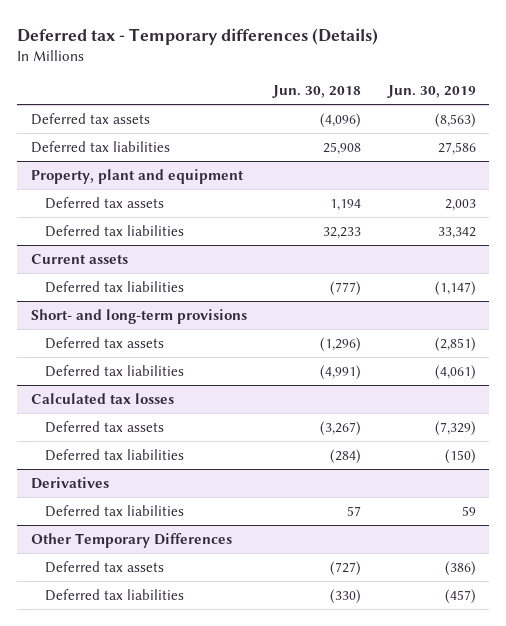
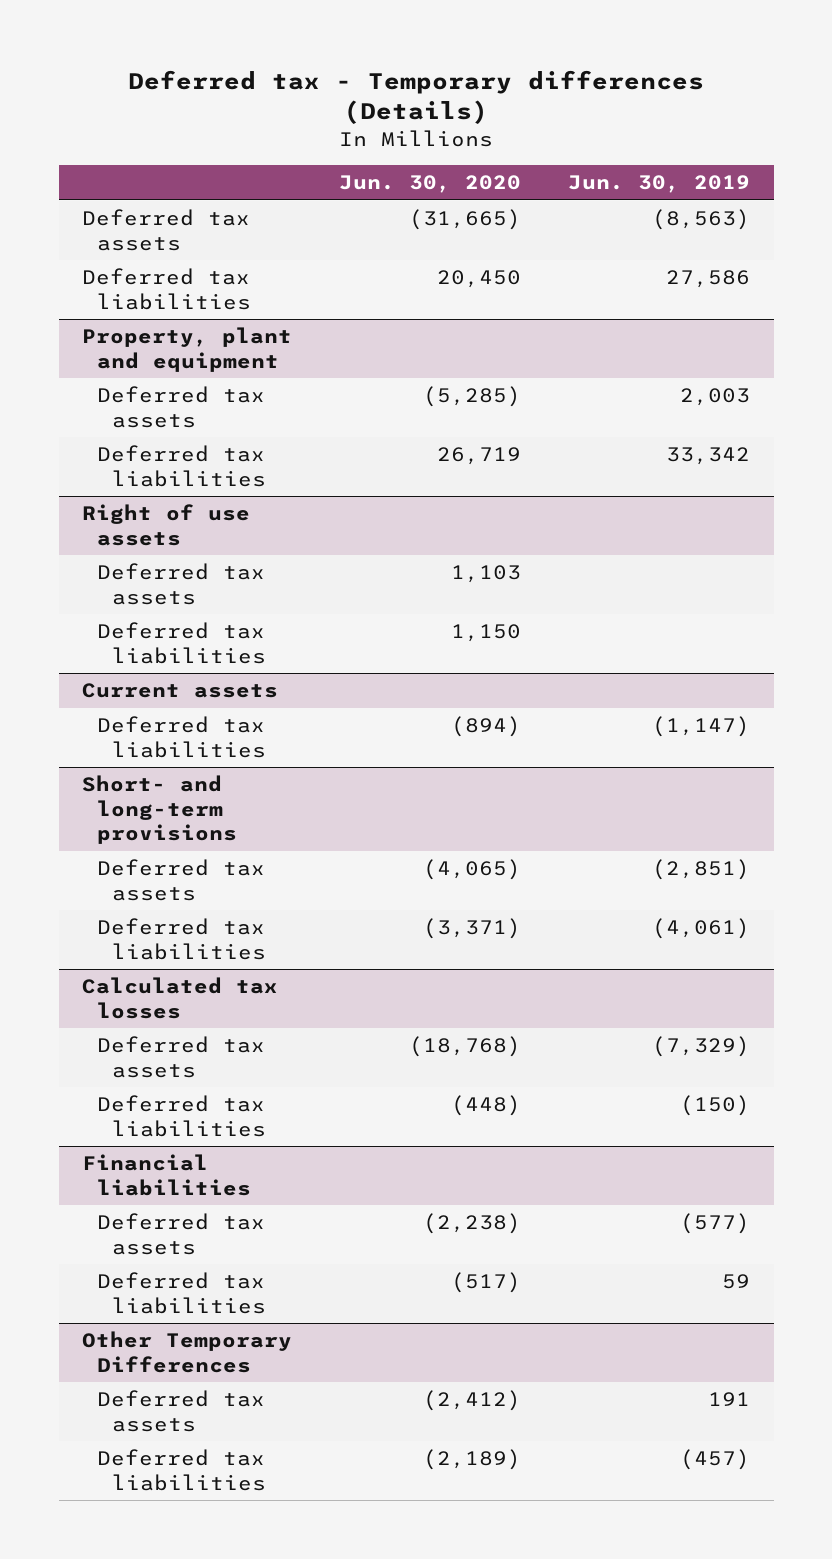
[272,84,362,98] Jun. 30, 2018 -> none
none -> [339,175,522,194] Jun. 30, 2020
none -> [82,504,251,546] Right of use assets
none -> [97,563,266,605] Deferred tax assets
none -> [97,622,267,664] Deferred tax liabilities
[30,476,109,489] Derivatives -> none
none -> [82,1154,252,1196] Financial liabilities
none -> [97,1213,266,1255] Deferred tax assets
[444,560,476,576] (386) -> [708,1392,751,1407] 191

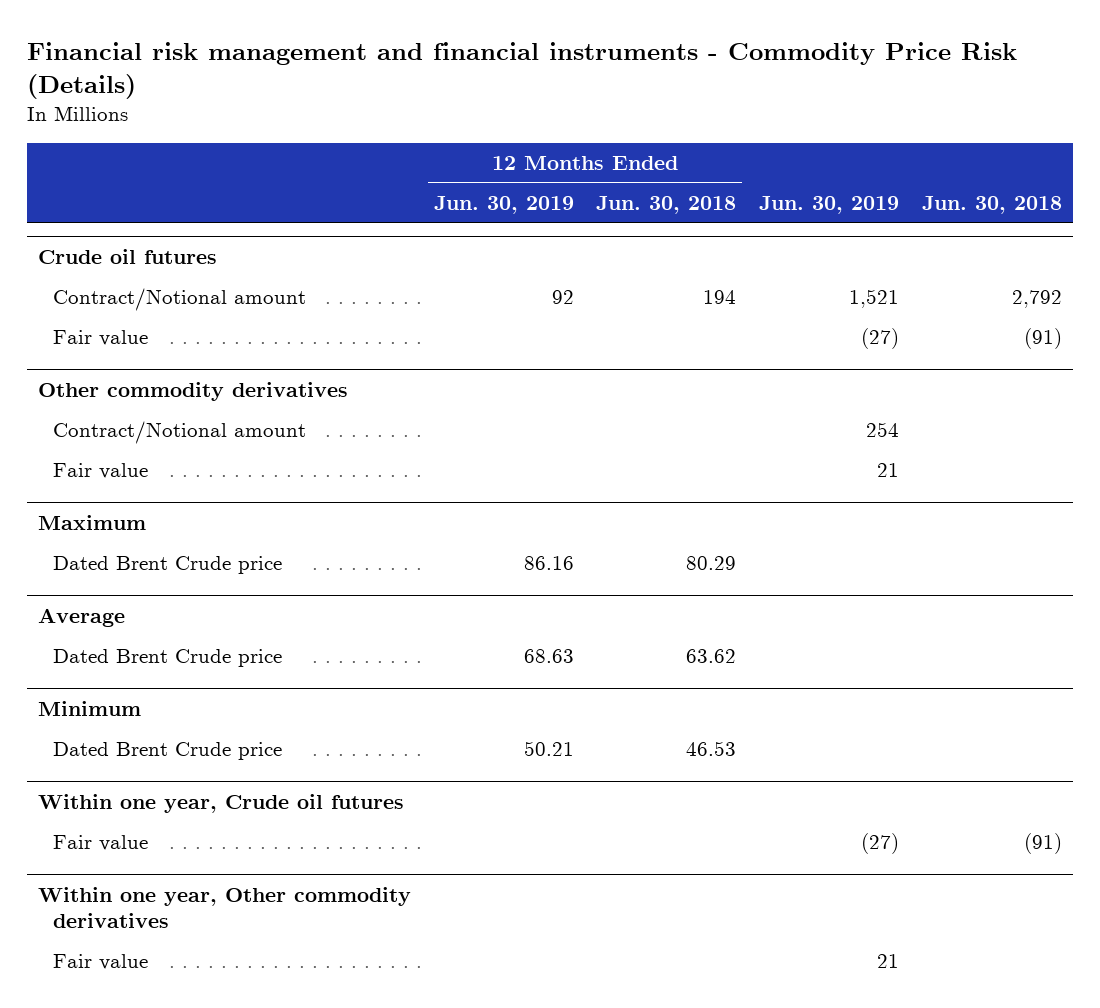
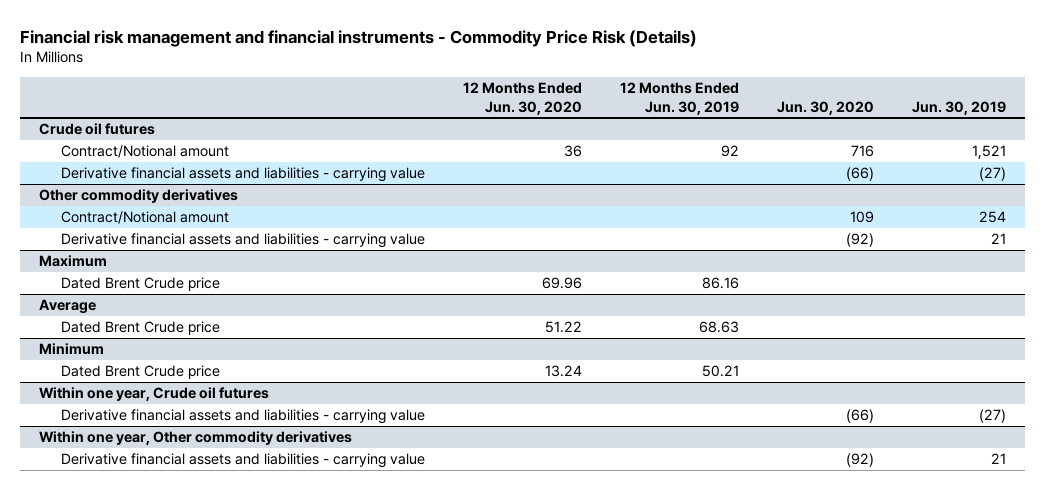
[596,196,737,215] Jun. 30, 2018 -> none
[921,196,1062,215] Jun. 30, 2018 -> none
none -> [462,82,582,115] 12 Months Ended Jun. 30, 2020
none -> [776,100,874,115] Jun. 30, 2020
[53,330,149,347] Fair value -> [60,167,425,183] Derivative financial assets and liabilities - carrying value
[53,463,149,480] Fair value -> [60,233,425,249] Derivative financial assets and liabilities - carrying value
[53,835,149,852] Fair value -> [60,409,425,425] Derivative financial assets and liabilities - carrying value
[53,954,149,971] Fair value -> [60,453,425,469] Derivative financial assets and liabilities - carrying value

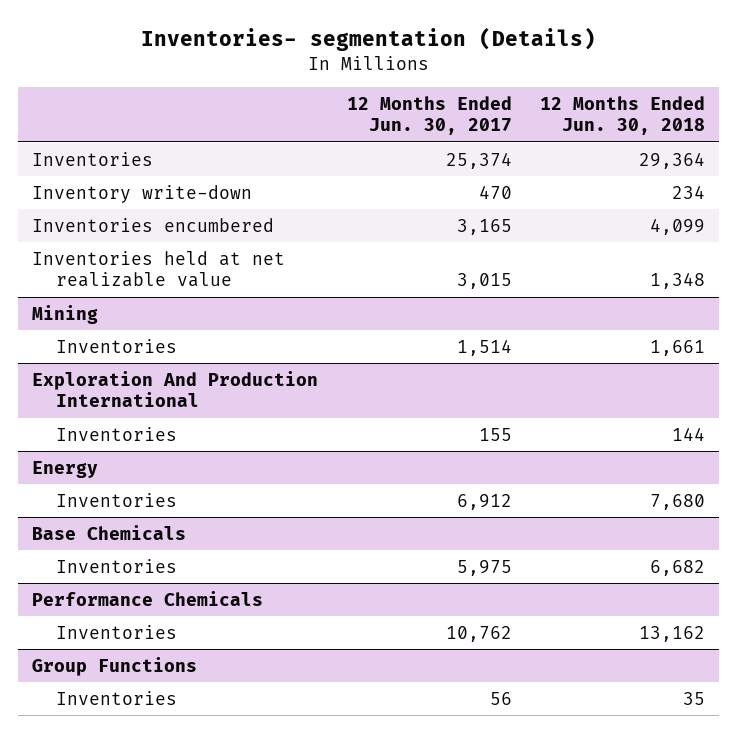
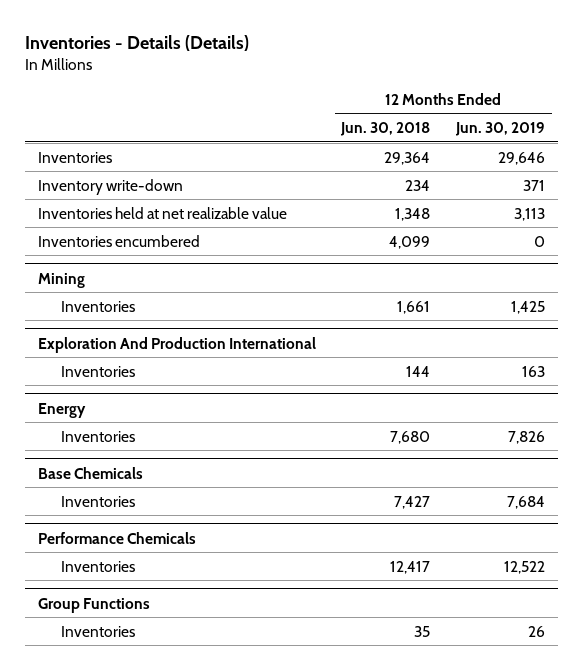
[140,26,596,51] Inventories- segmentation (Details) -> [24,34,249,51] Inventories - Details (Details)
[346,96,512,136] 12 Months Ended Jun. 30, 2017 -> none
none -> [455,121,546,136] Jun. 30, 2019
[32,217,275,232] Inventories encumbered -> [37,234,200,247] Inventories encumbered
[650,559,706,576] 6,682 -> [394,495,431,509] 7,427
[639,625,706,642] 13,162 -> [390,560,431,574] 12,417

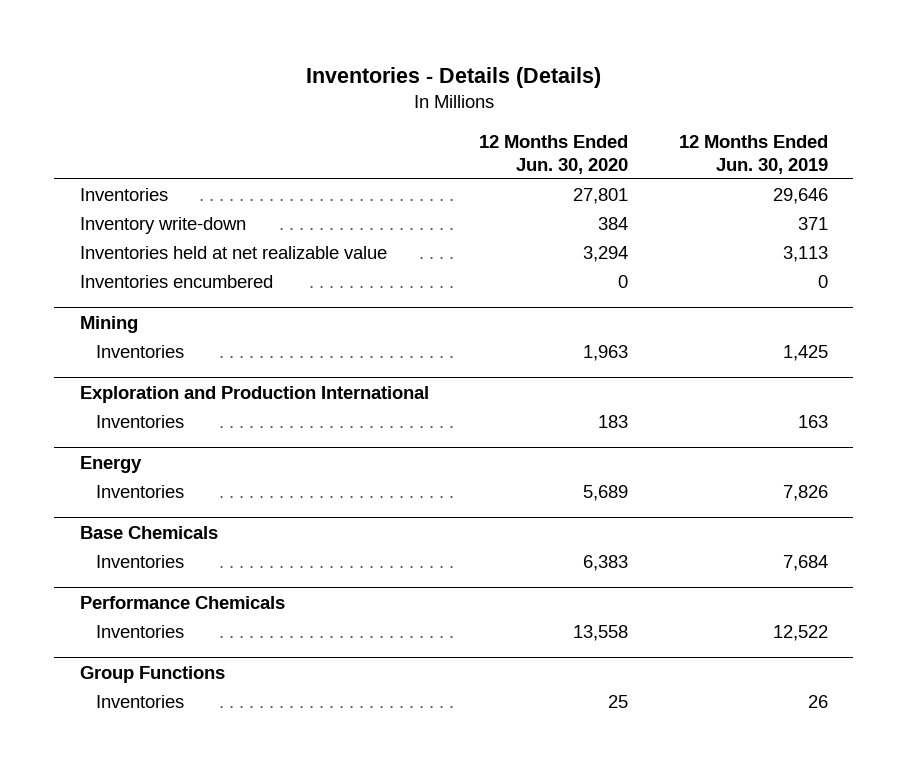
[340,121,431,136] Jun. 30, 2018 -> none
none -> [479,134,629,174] 12 Months Ended Jun. 30, 2020
[37,336,316,353] Exploration And Production International -> [79,385,429,403] Exploration and Production International

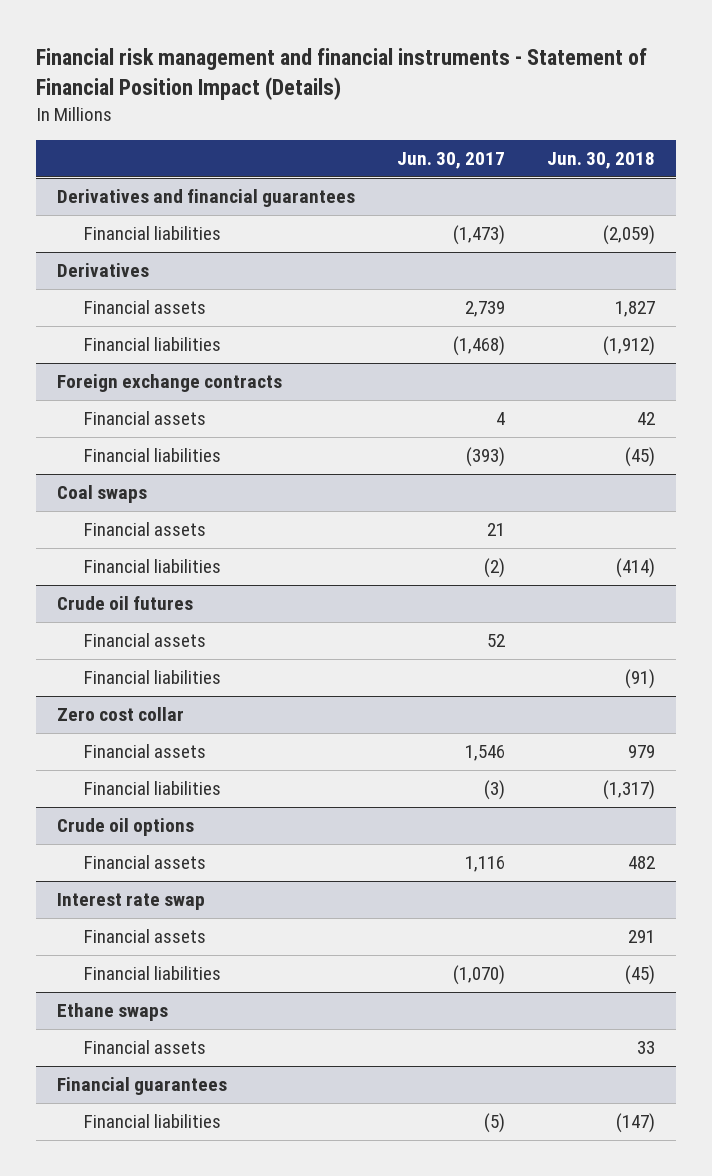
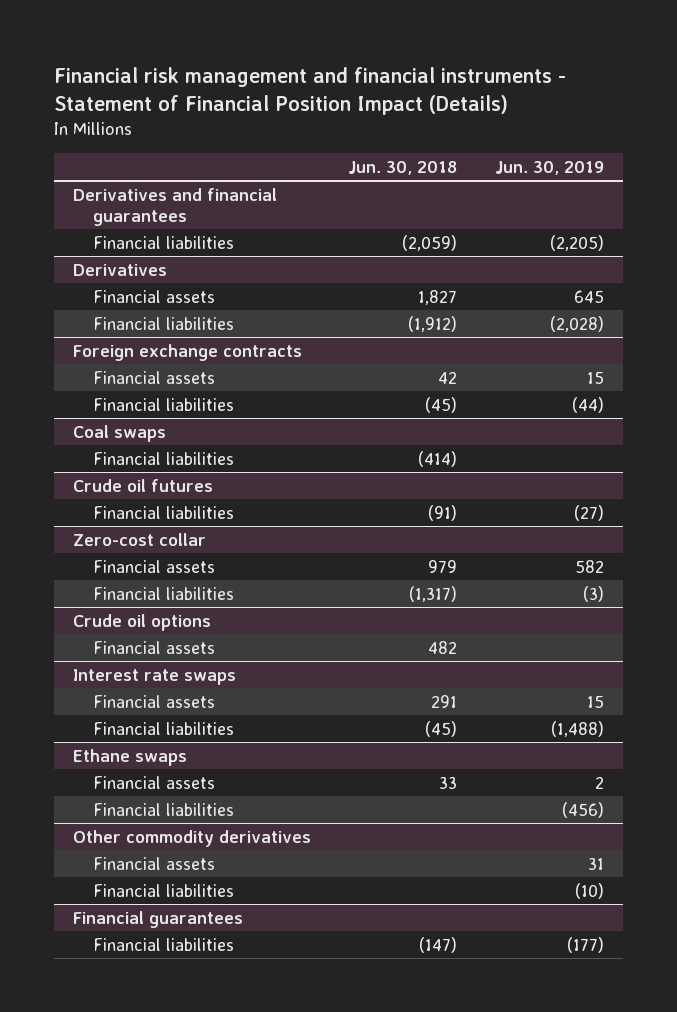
[397,151,506,169] Jun. 30, 2017 -> none
none -> [494,160,604,175] Jun. 30, 2019
[84,522,207,537] Financial assets -> none
[84,633,207,648] Financial assets -> none
[56,707,184,722] Zero cost collar -> [73,532,207,546] Zero-cost collar
[56,893,205,911] Interest rate swap -> [73,668,237,685] Interest rate swaps
none -> [93,802,235,816] Financial liabilities
none -> [73,829,312,847] Other commodity derivatives
none -> [93,856,216,870] Financial assets
none -> [93,883,235,897] Financial liabilities

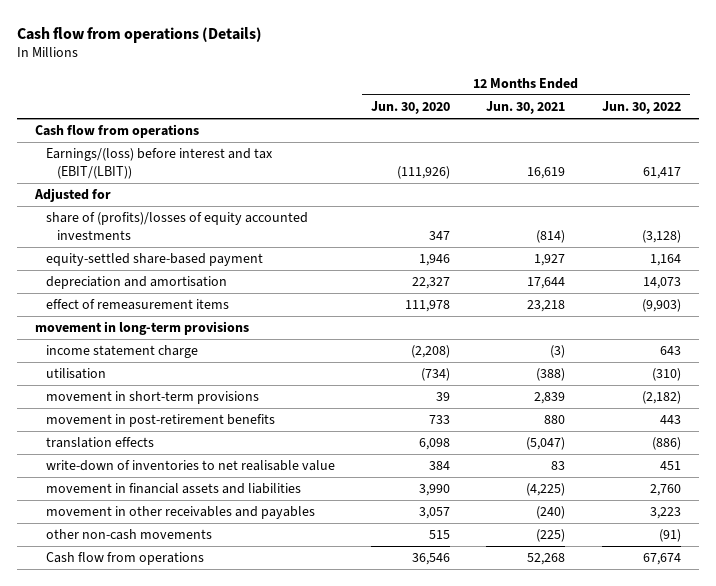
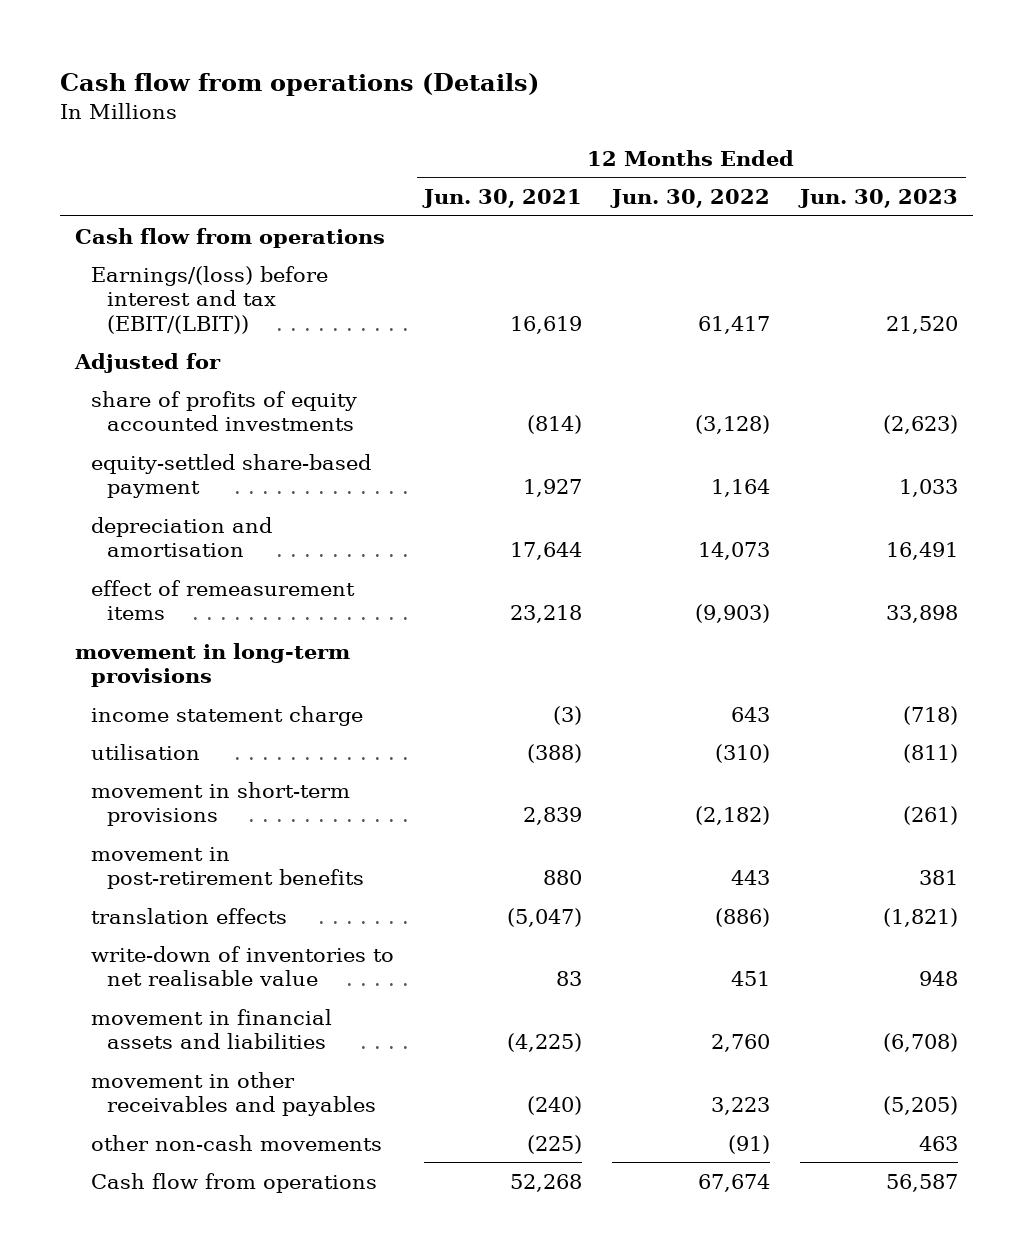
[371,100,451,114] Jun. 30, 2020 -> none
none -> [798,189,959,209] Jun. 30, 2023
[46,212,309,240] share of (profits)/losses of equity accounted investments -> [91,390,358,432] share of profits of equity accounted investments

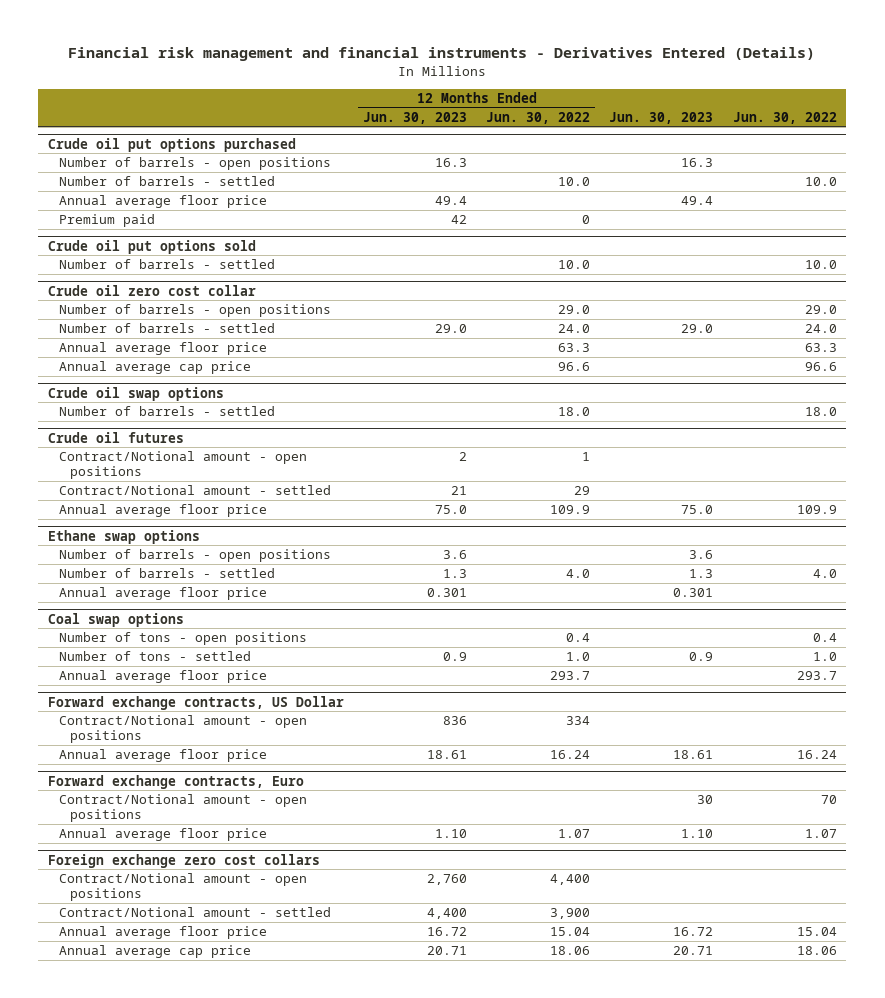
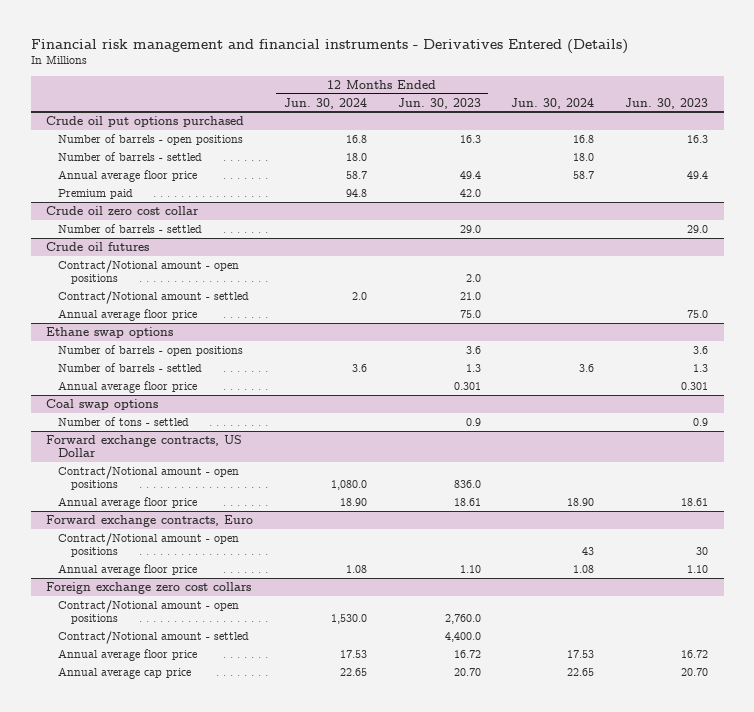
[486,111,591,124] Jun. 30, 2022 -> none
[732,111,837,124] Jun. 30, 2022 -> none
none -> [283,97,367,109] Jun. 30, 2024
none -> [511,97,595,109] Jun. 30, 2024
[48,239,257,254] Crude oil put options sold -> none
[58,259,275,270] Number of barrels - settled -> none
[451,215,468,225] 42 -> [459,188,481,197] 42.0
[58,304,331,318] Number of barrels - open positions -> none
[58,342,267,356] Annual average floor price -> none
[58,361,251,375] Annual average cap price -> none
[48,386,225,401] Crude oil swap options -> none
[58,406,275,417] Number of barrels - settled -> none
[459,452,468,462] 2 -> [465,274,481,283] 2.0
[451,486,468,496] 21 -> [459,291,481,300] 21.0
[58,632,307,646] Number of tons - open positions -> none
[58,670,267,684] Annual average floor price -> none
[443,716,468,726] 836 -> [453,480,481,489] 836.0
[427,874,468,886] 2,760 -> [444,614,481,625] 2,760.0
[427,908,468,920] 4,400 -> [444,631,481,642] 4,400.0
[427,946,468,956] 20.71 -> [453,667,481,676] 20.70
[673,946,714,956] 20.71 -> [681,667,709,676] 20.70

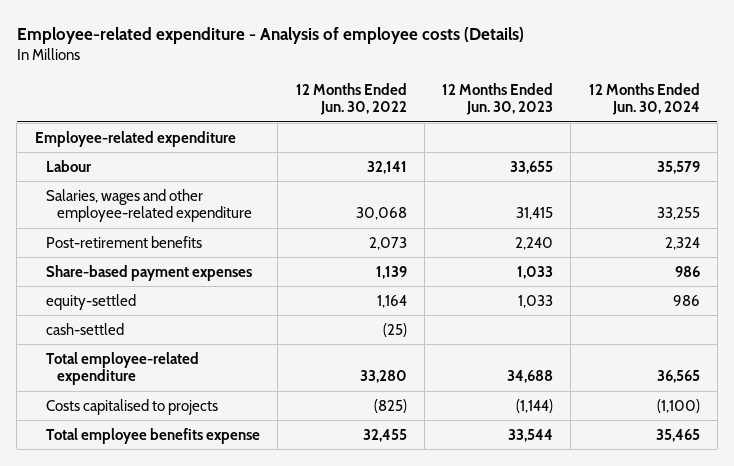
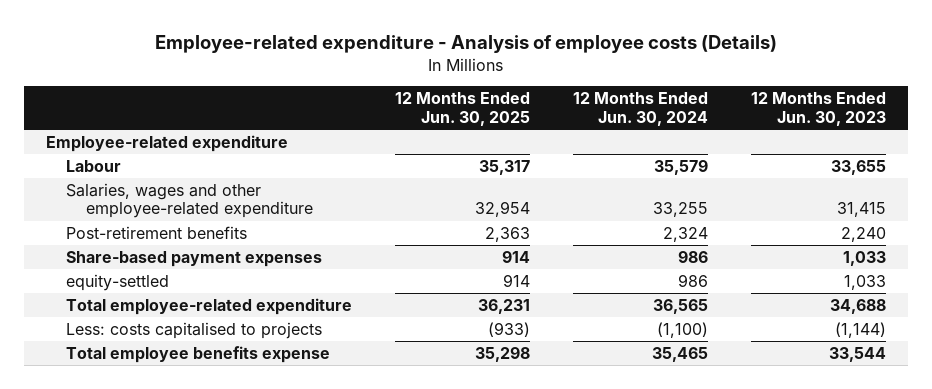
[295,82,407,116] 12 Months Ended Jun. 30, 2022 -> none
none -> [395,92,531,126] 12 Months Ended Jun. 30, 2025
[46,322,125,335] cash-settled -> none
[46,398,219,415] Costs capitalised to projects -> [66,322,323,340] Less: costs capitalised to projects

